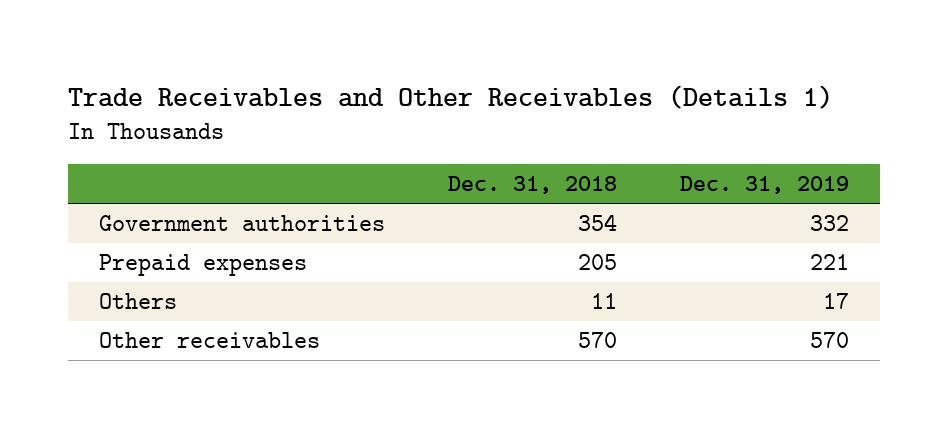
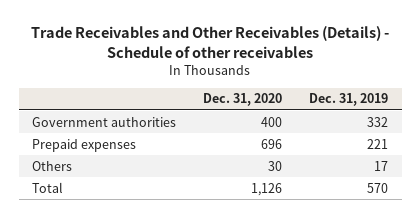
[68,85,834,110] Trade Receivables and Other Receivables (Details 1) -> [31,26,390,58] Trade Receivables and Other Receivables (Details) - Schedule of other receivables
[448,176,618,195] Dec. 31, 2018 -> none
none -> [203,93,283,107] Dec. 31, 2020
[99,332,321,349] Other receivables -> [32,181,64,193] Total

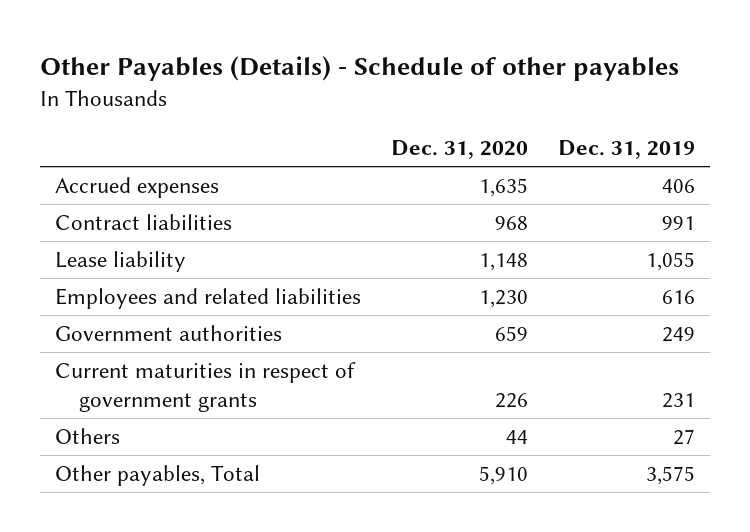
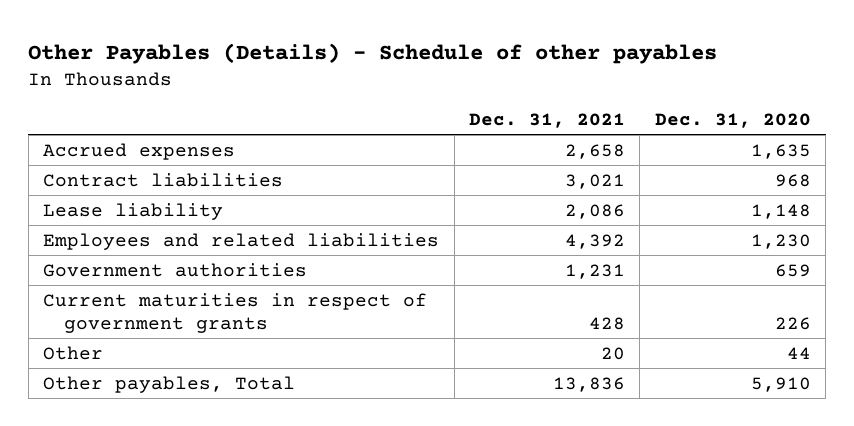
[558,139,696,159] Dec. 31, 2019 -> none
none -> [468,113,625,129] Dec. 31, 2021
[54,428,120,445] Others -> [43,345,104,360] Other

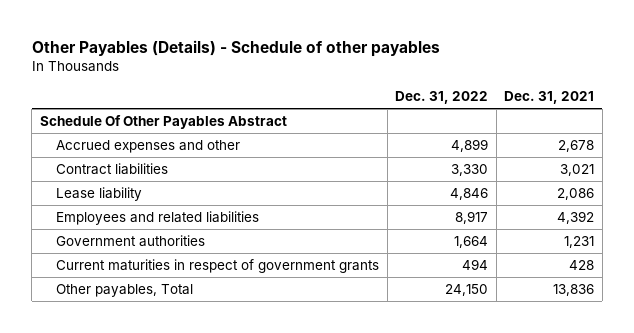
[654,113,811,129] Dec. 31, 2020 -> none
none -> [395,91,489,105] Dec. 31, 2022
none -> [39,115,287,130] Schedule Of Other Payables Abstract
[43,142,236,160] Accrued expenses -> [56,140,241,154] Accrued expenses and other
[564,143,625,159] 2,658 -> [558,140,595,153] 2,678
[43,345,104,360] Other -> none

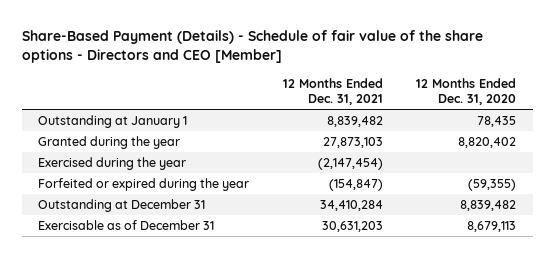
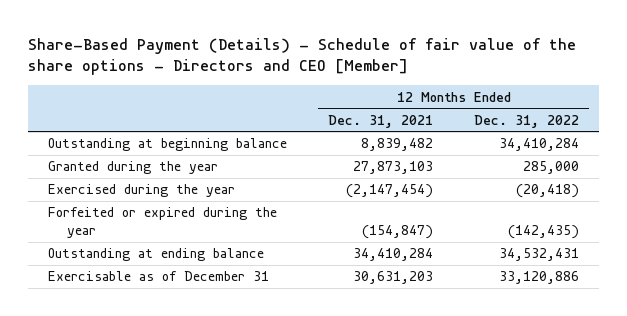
[416,77,517,106] 12 Months Ended Dec. 31, 2020 -> none
none -> [474,114,580,128] Dec. 31, 2022
[38,115,188,129] Outstanding at January 1 -> [48,138,288,152] Outstanding at beginning balance
[38,199,206,213] Outstanding at December 31 -> [48,248,265,262] Outstanding at ending balance

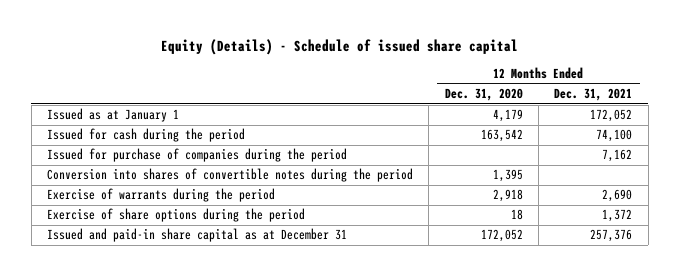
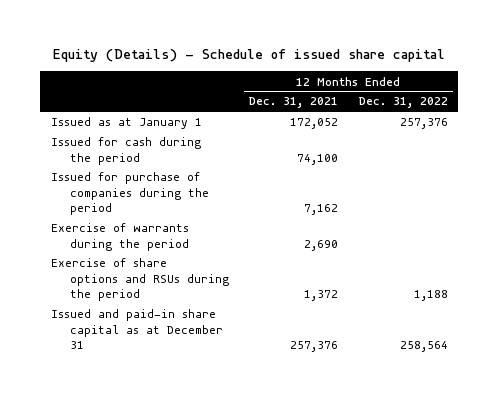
[444,88,523,102] Dec. 31, 2020 -> none
none -> [358,97,448,109] Dec. 31, 2022
[47,168,414,183] Conversion into shares of convertible notes during the period -> none
[47,208,306,223] Exercise of share options during the period -> [50,258,229,302] Exercise of share options and RSUs during the period

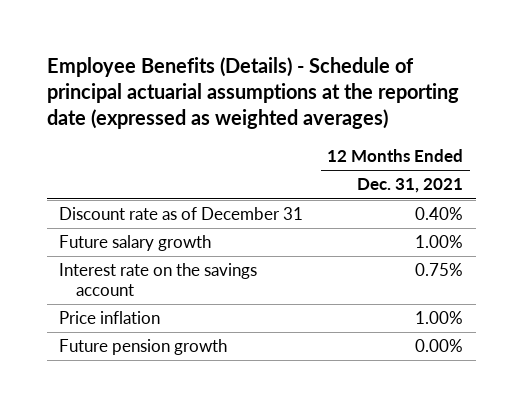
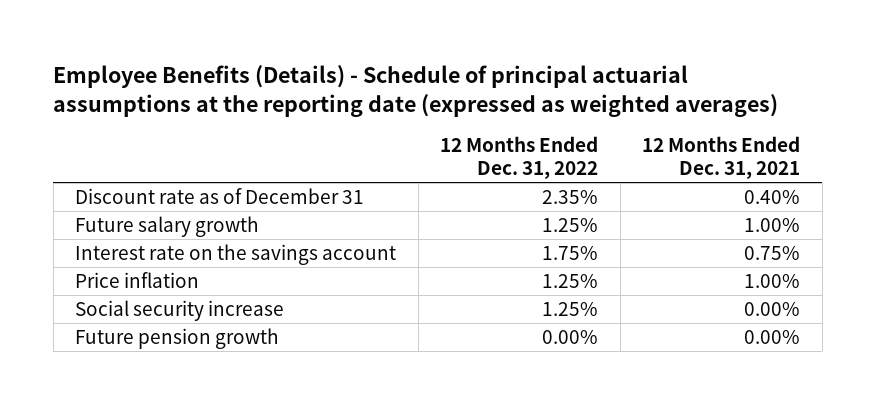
none -> [440,135,599,180] 12 Months Ended Dec. 31, 2022
none -> [75,299,285,321] Social security increase

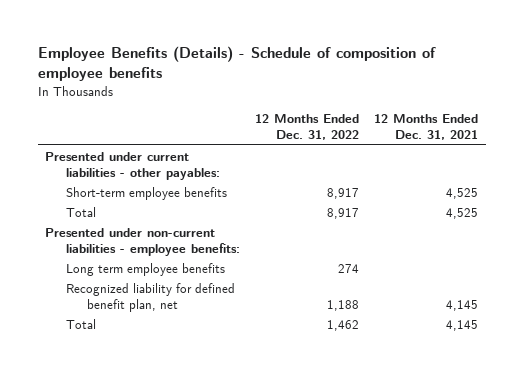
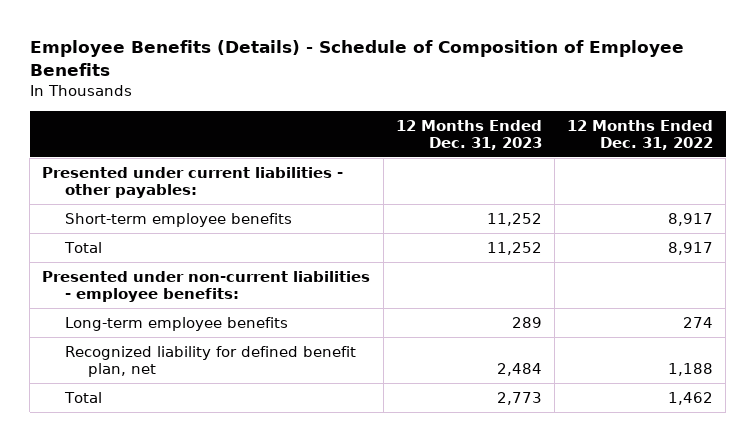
[37,45,436,81] Employee Benefits (Details) - Schedule of composition of employee benefits -> [29,39,684,76] Employee Benefits (Details) - Schedule of Composition of Employee Benefits
[374,114,479,141] 12 Months Ended Dec. 31, 2021 -> none
none -> [395,119,542,150] 12 Months Ended Dec. 31, 2023
[65,262,225,276] Long term employee benefits -> [64,316,288,331] Long-term employee benefits

